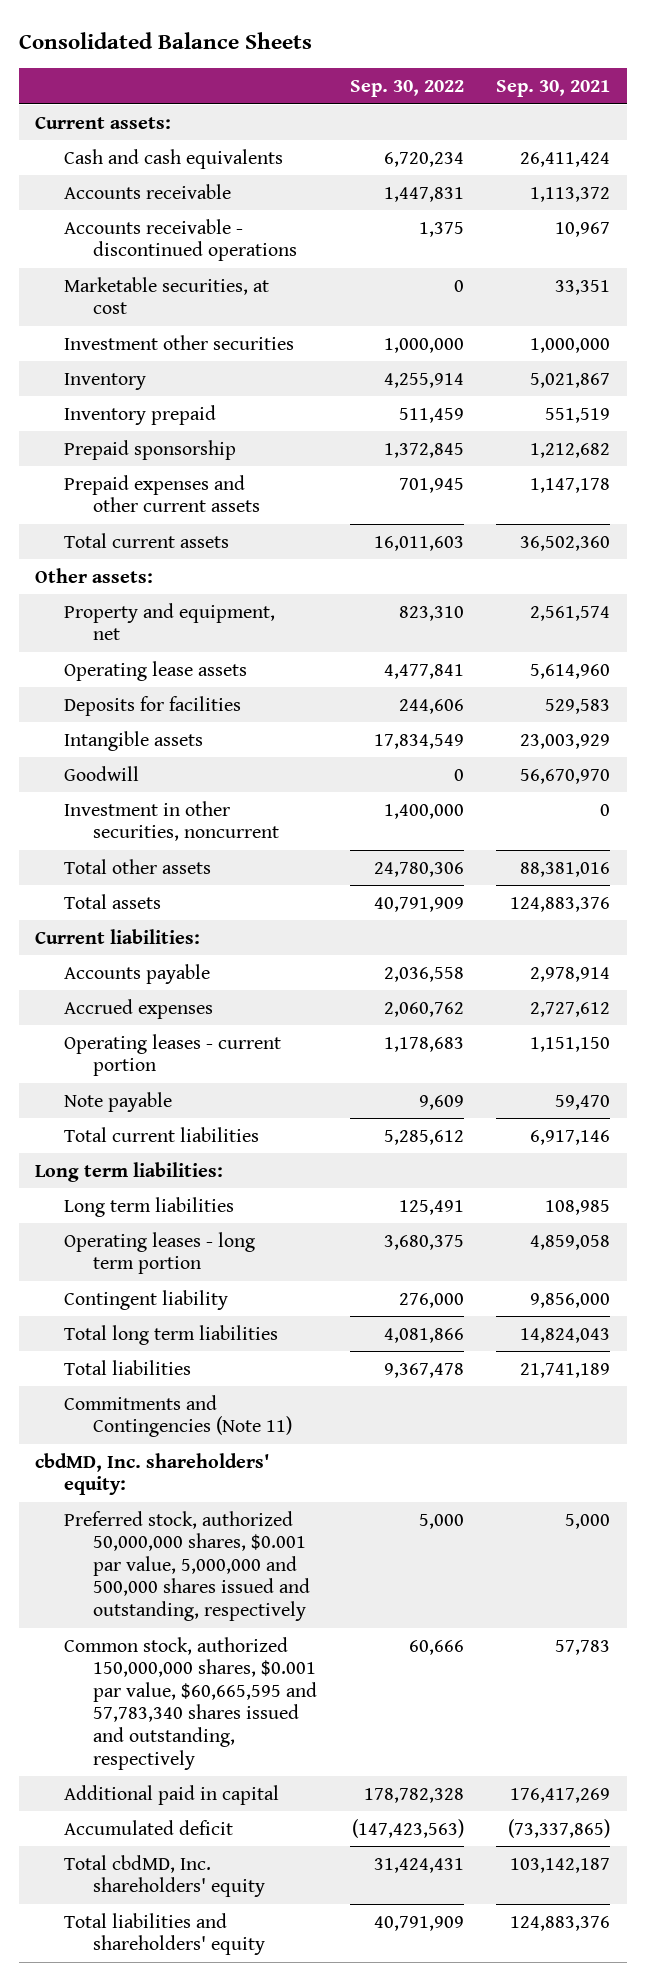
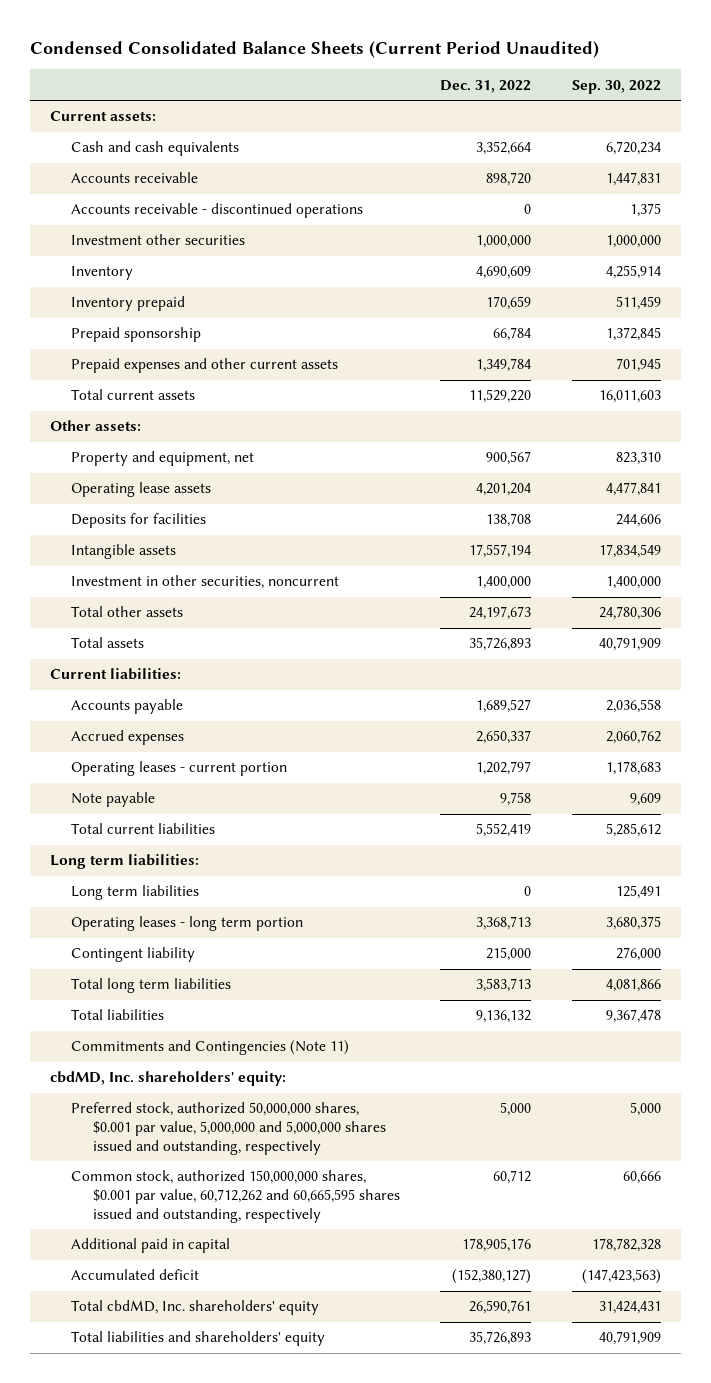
[18,31,312,49] Consolidated Balance Sheets -> [29,40,599,58] Condensed Consolidated Balance Sheets (Current Period Unaudited)
[496,79,611,97] Sep. 30, 2021 -> none
none -> [440,79,532,93] Dec. 31, 2022
[63,276,269,315] Marketable securities, at cost -> none
[63,765,139,781] Goodwill -> none
[63,1510,310,1622] Preferred stock, authorized 50,000,000 shares, $0.001 par value, 5,000,000 and 500,000 shares issued and outstanding, respectively -> [71,1102,386,1156] Preferred stock, authorized 50,000,000 shares, $0.001 par value, 5,000,000 and 5,000,000 shares issued and outstanding, respectively
[63,1636,317,1770] Common stock, authorized 150,000,000 shares, $0.001 par value, $60,665,595 and 57,783,340 shares issued and outstanding, respectively -> [71,1170,400,1224] Common stock, authorized 150,000,000 shares, $0.001 par value, 60,712,262 and 60,665,595 shares issued and outstanding, respectively

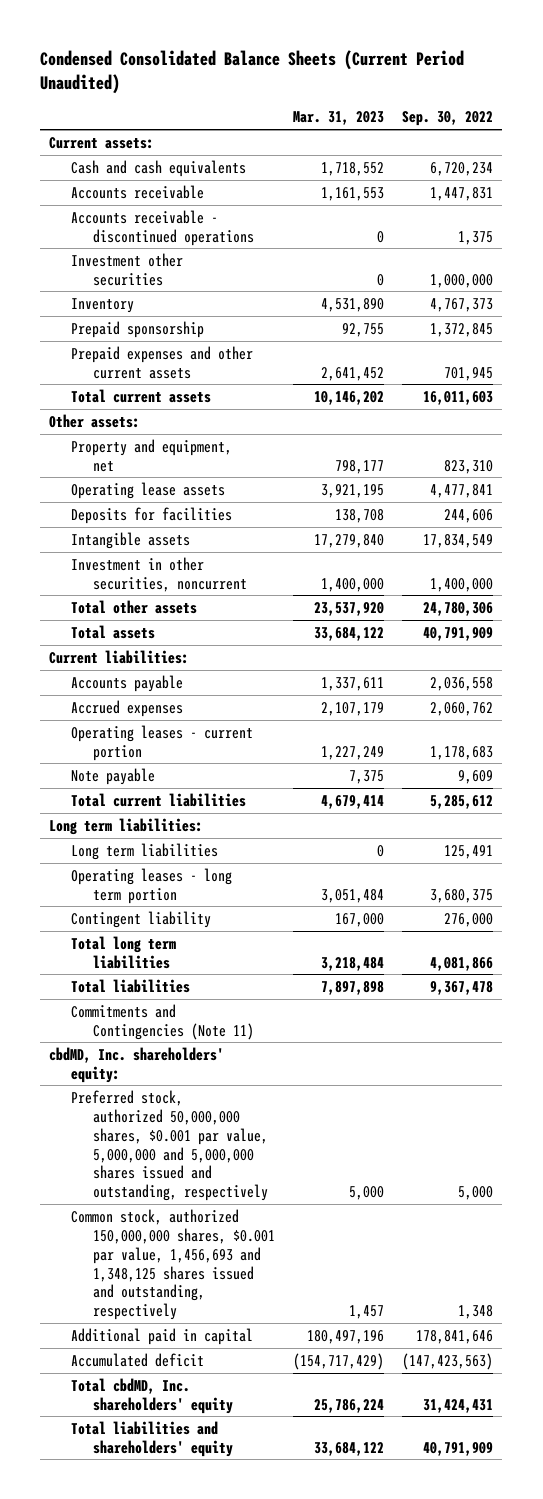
[440,79,532,93] Dec. 31, 2022 -> none
none -> [293,111,385,126] Mar. 31, 2023
[71,296,186,312] Inventory prepaid -> none
[606,265,662,280] 4,255,914 -> [430,297,494,312] 4,767,373
[71,1170,400,1224] Common stock, authorized 150,000,000 shares, $0.001 par value, 60,712,262 and 60,665,595 shares issued and outstanding, respectively -> [71,1208,275,1321] Common stock, authorized 150,000,000 shares, $0.001 par value, 1,456,693 and 1,348,125 shares issued and outstanding, respectively
[623,1171,662,1185] 60,666 -> [458,1305,494,1320] 1,348
[592,1238,662,1253] 178,782,328 -> [416,1329,494,1344] 178,841,646

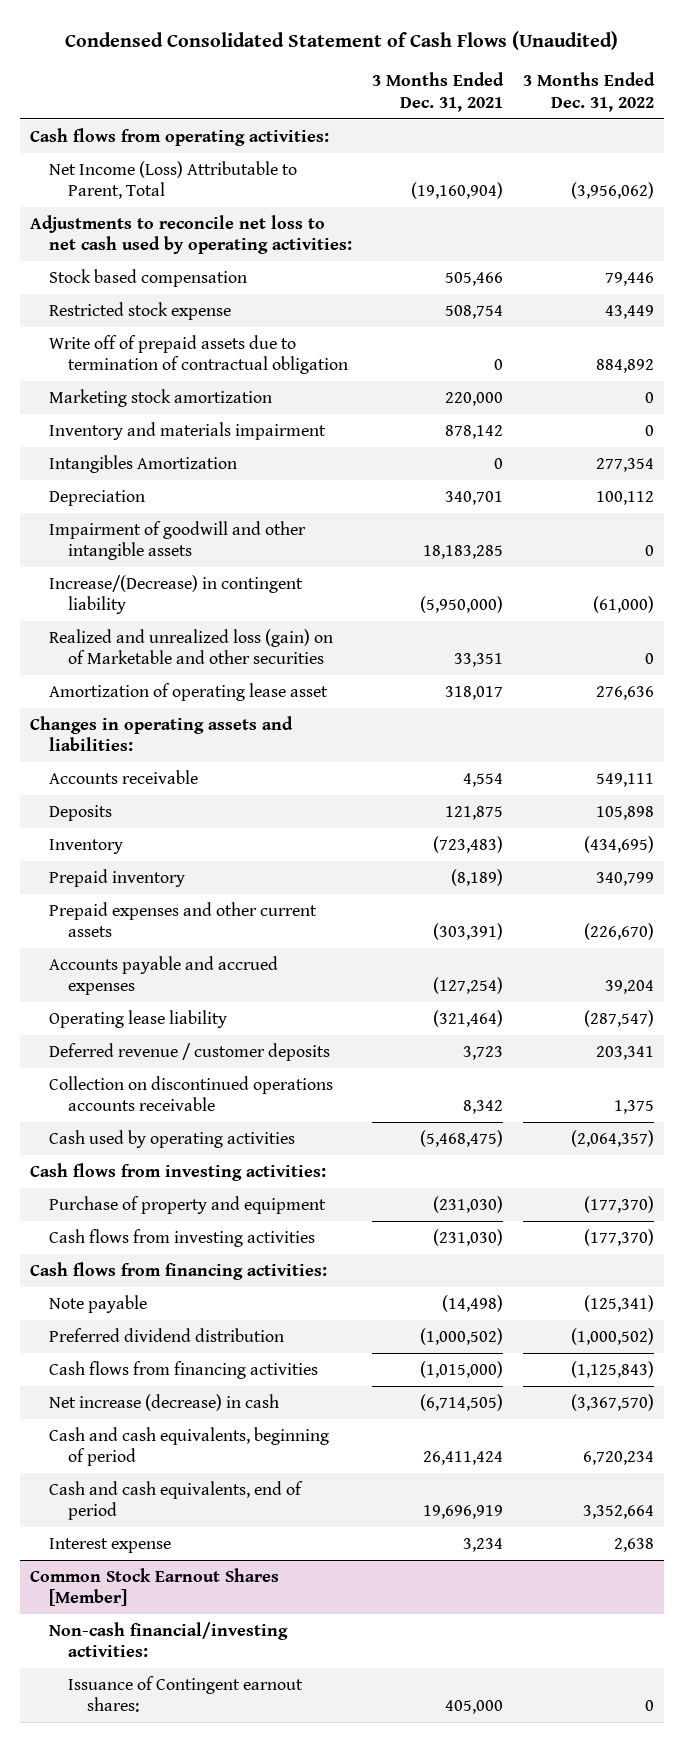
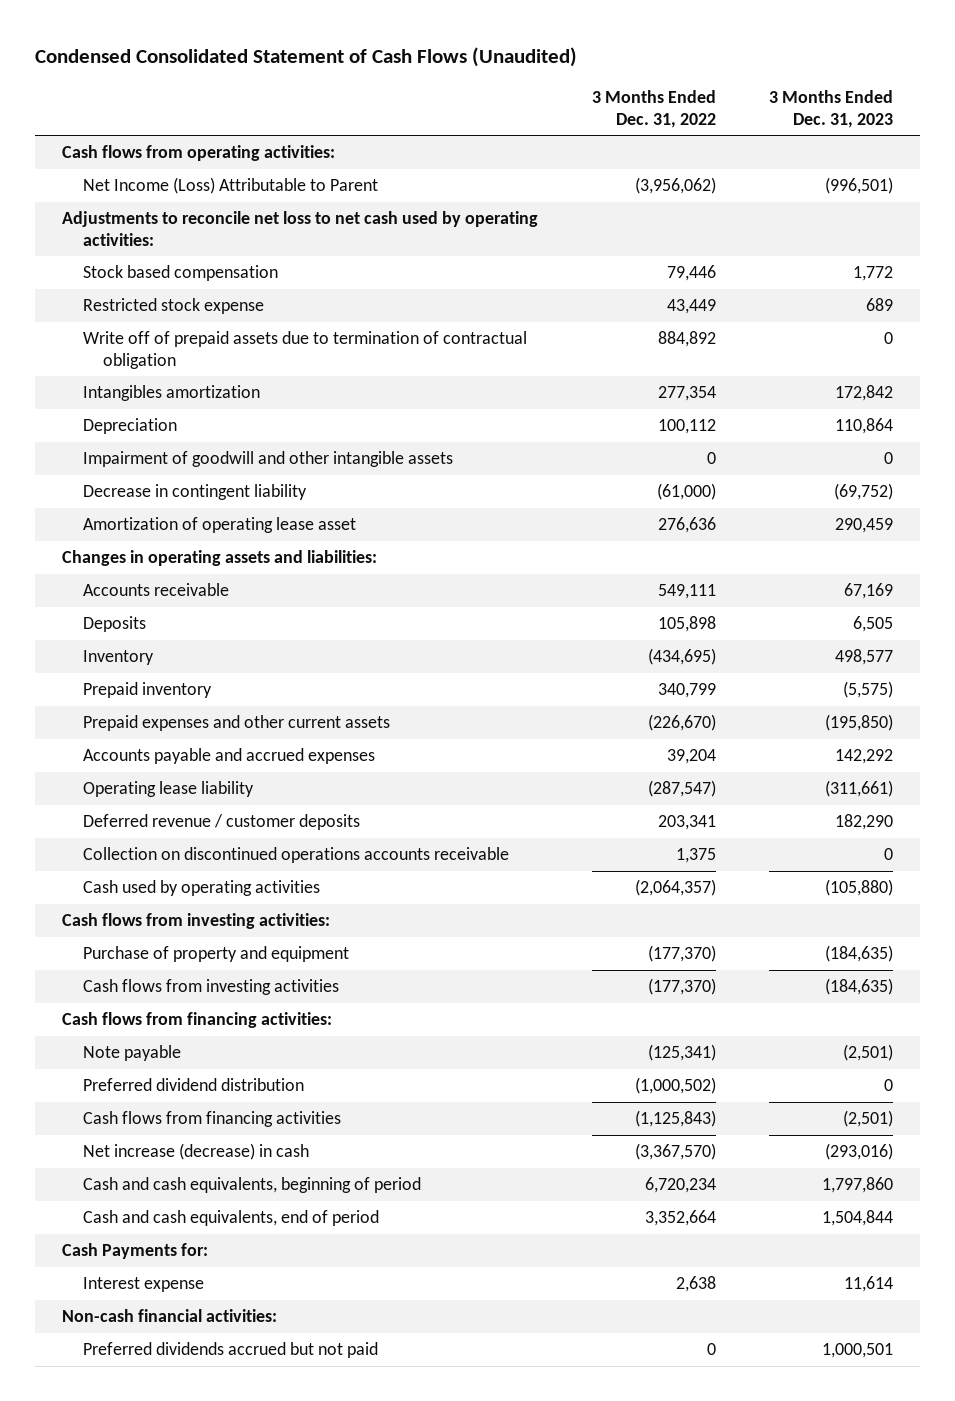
[372,71,505,112] 3 Months Ended Dec. 31, 2021 -> none
none -> [768,90,893,128] 3 Months Ended Dec. 31, 2023
[48,160,297,200] Net Income (Loss) Attributable to Parent, Total -> [82,177,378,195] Net Income (Loss) Attributable to Parent
[48,388,272,407] Marketing stock amortization -> none
[48,421,326,440] Inventory and materials impairment -> none
[48,454,237,473] Intangibles Amortization -> [82,385,260,402] Intangibles amortization
[48,628,333,665] Realized and unrealized loss (gain) on of Marketable and other securities -> none
[48,574,303,615] Increase/(Decrease) in contingent liability -> [82,484,307,501] Decrease in contingent liability
none -> [62,1243,209,1260] Cash Payments for:
[29,1567,279,1607] Common Stock Earnout Shares [Member] -> none
[68,1675,304,1713] Issuance of Contingent earnout shares: -> none
[48,1621,288,1658] Non-cash financial/investing activities: -> [62,1309,278,1323] Non-cash financial activities:
none -> [82,1342,378,1359] Preferred dividends accrued but not paid

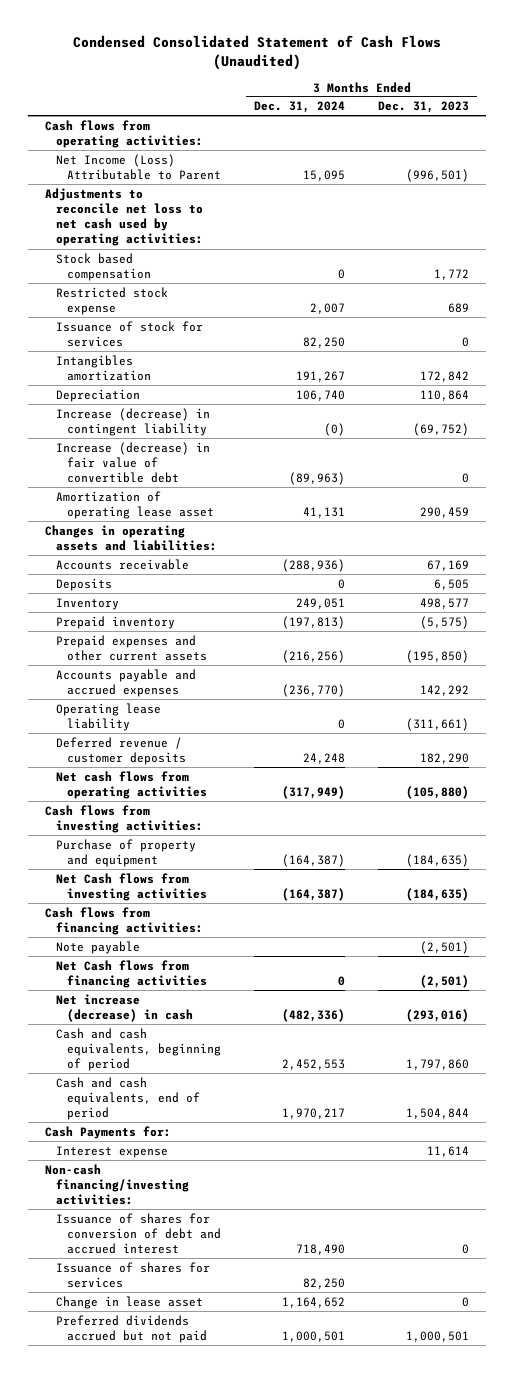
[591,90,716,128] 3 Months Ended Dec. 31, 2022 -> none
none -> [254,101,346,114] Dec. 31, 2024
[82,331,527,369] Write off of prepaid assets due to termination of contractual obligation -> none
none -> [56,320,204,347] Issuance of stock for services
[82,451,453,468] Impairment of goodwill and other intangible assets -> none
[82,484,307,501] Decrease in contingent liability -> [56,407,211,436] Increase (decrease) in contingent liability
none -> [56,441,211,484] Increase (decrease) in fair value of convertible debt
[82,847,509,864] Collection on discontinued operations accounts receivable -> none
[82,880,320,897] Cash used by operating activities -> [56,770,208,799] Net cash flows from operating activities
[82,979,339,996] Cash flows from investing activities -> [56,872,208,901] Net Cash flows from investing activities
[82,1078,304,1092] Preferred dividend distribution -> none
[82,1111,341,1128] Cash flows from financing activities -> [56,959,208,988] Net Cash flows from financing activities
[62,1309,278,1323] Non-cash financial activities: -> [44,1163,190,1206] Non-cash financing/investing activities:
none -> [56,1212,222,1255] Issuance of shares for conversion of debt and accrued interest
none -> [56,1261,211,1288] Issuance of shares for services
none -> [56,1295,204,1309] Change in lease asset

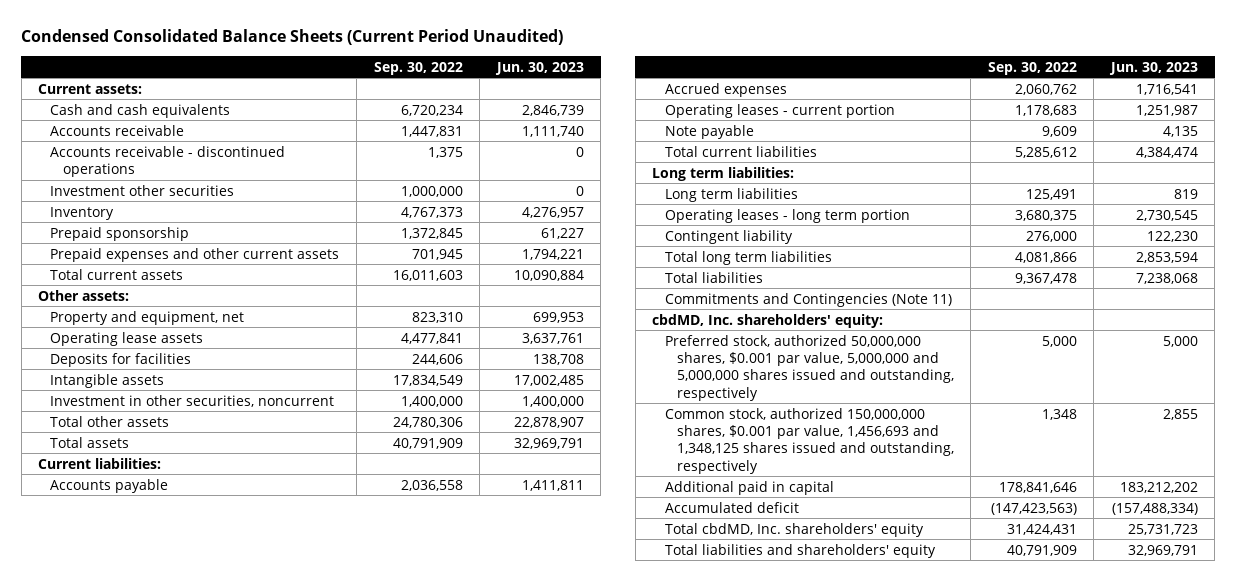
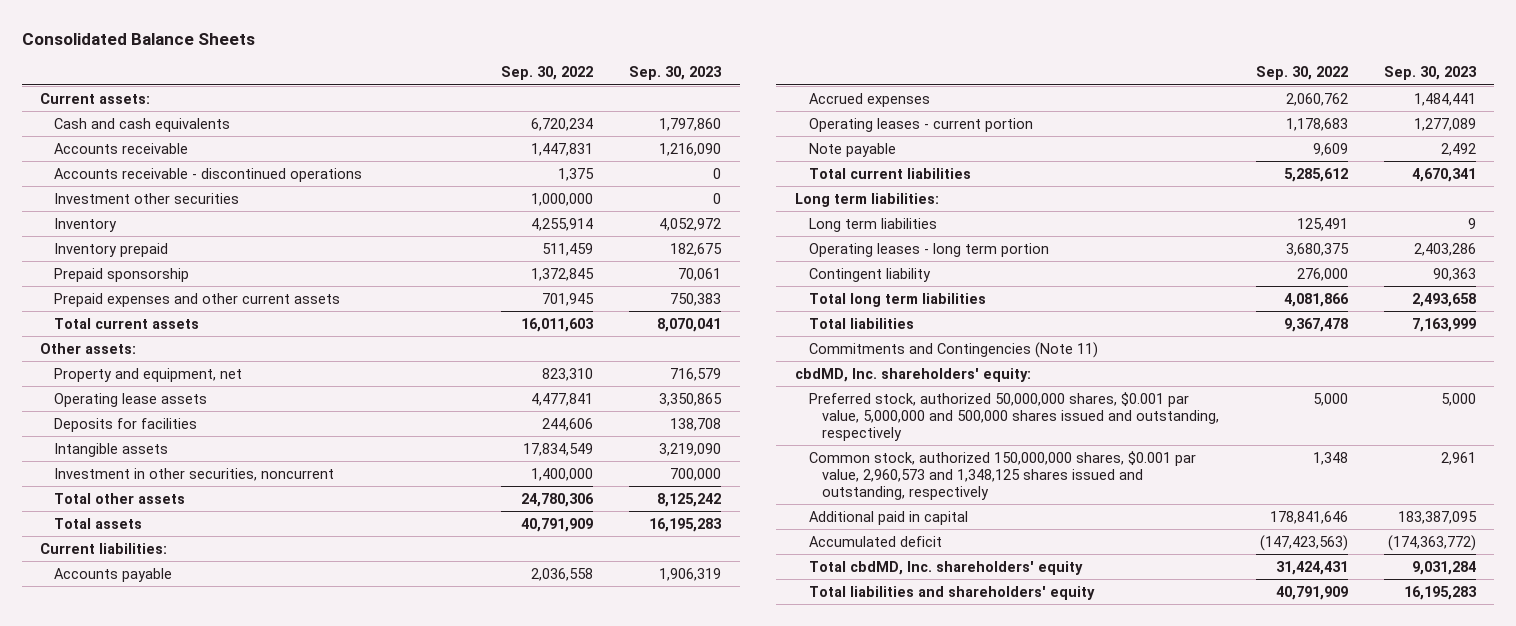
[21,29,564,46] Condensed Consolidated Balance Sheets (Current Period Unaudited) -> [21,32,255,45] Consolidated Balance Sheets
[494,61,584,75] Jun. 30, 2023 -> none
none -> [629,66,723,81] Sep. 30, 2023
[400,206,463,218] 4,767,373 -> [531,217,594,231] 4,255,914
none -> [53,242,168,257] Inventory prepaid
[664,334,954,401] Preferred stock, authorized 50,000,000 shares, $0.001 par value, 5,000,000 and 5,000,000 shares issued and outstanding, respectively -> [808,391,1220,442] Preferred stock, authorized 50,000,000 shares, $0.001 par value, 5,000,000 and 500,000 shares issued and outstanding, respectively
[664,407,954,474] Common stock, authorized 150,000,000 shares, $0.001 par value, 1,456,693 and 1,348,125 shares issued and outstanding, respectively -> [808,450,1196,501] Common stock, authorized 150,000,000 shares, $0.001 par value, 2,960,573 and 1,348,125 shares issued and outstanding, respectively

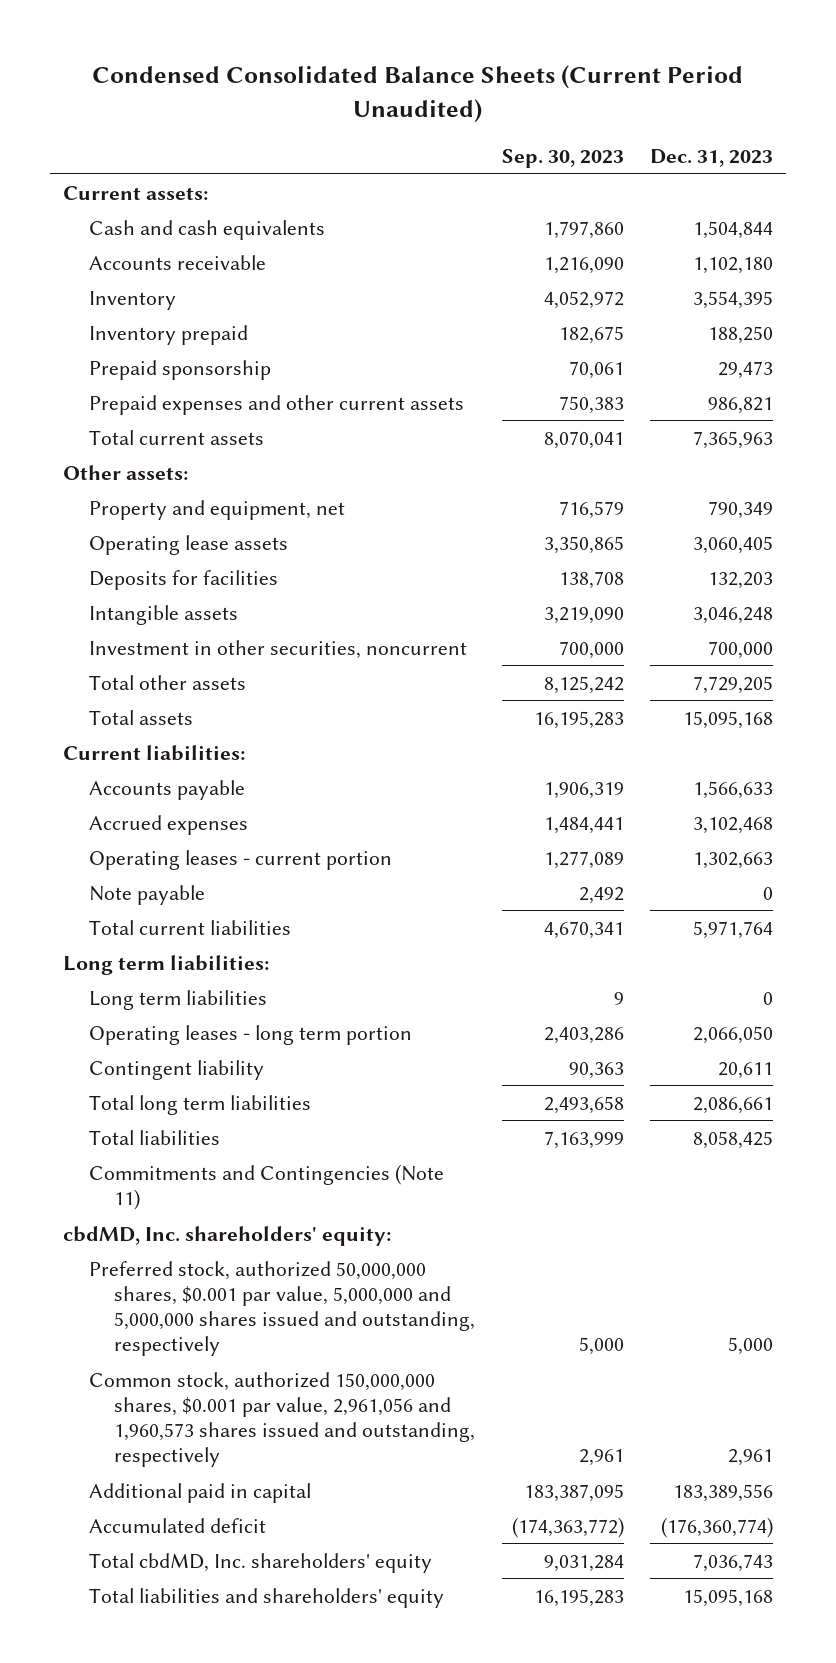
[21,32,255,45] Consolidated Balance Sheets -> [91,65,743,123] Condensed Consolidated Balance Sheets (Current Period Unaudited)
[501,66,594,81] Sep. 30, 2022 -> none
none -> [649,149,773,168] Dec. 31, 2023
[53,167,362,182] Accounts receivable - discontinued operations -> none
[53,192,239,204] Investment other securities -> none
[808,391,1220,442] Preferred stock, authorized 50,000,000 shares, $0.001 par value, 5,000,000 and 500,000 shares issued and outstanding, respectively -> [88,1260,476,1357] Preferred stock, authorized 50,000,000 shares, $0.001 par value, 5,000,000 and 5,000,000 shares issued and outstanding, respectively
[808,450,1196,501] Common stock, authorized 150,000,000 shares, $0.001 par value, 2,960,573 and 1,348,125 shares issued and outstanding, respectively -> [88,1371,476,1468] Common stock, authorized 150,000,000 shares, $0.001 par value, 2,961,056 and 1,960,573 shares issued and outstanding, respectively

